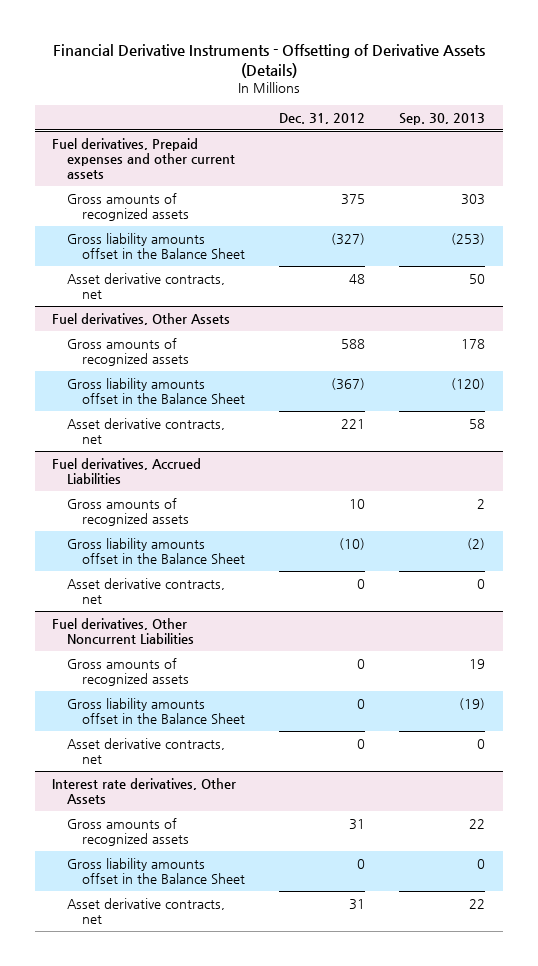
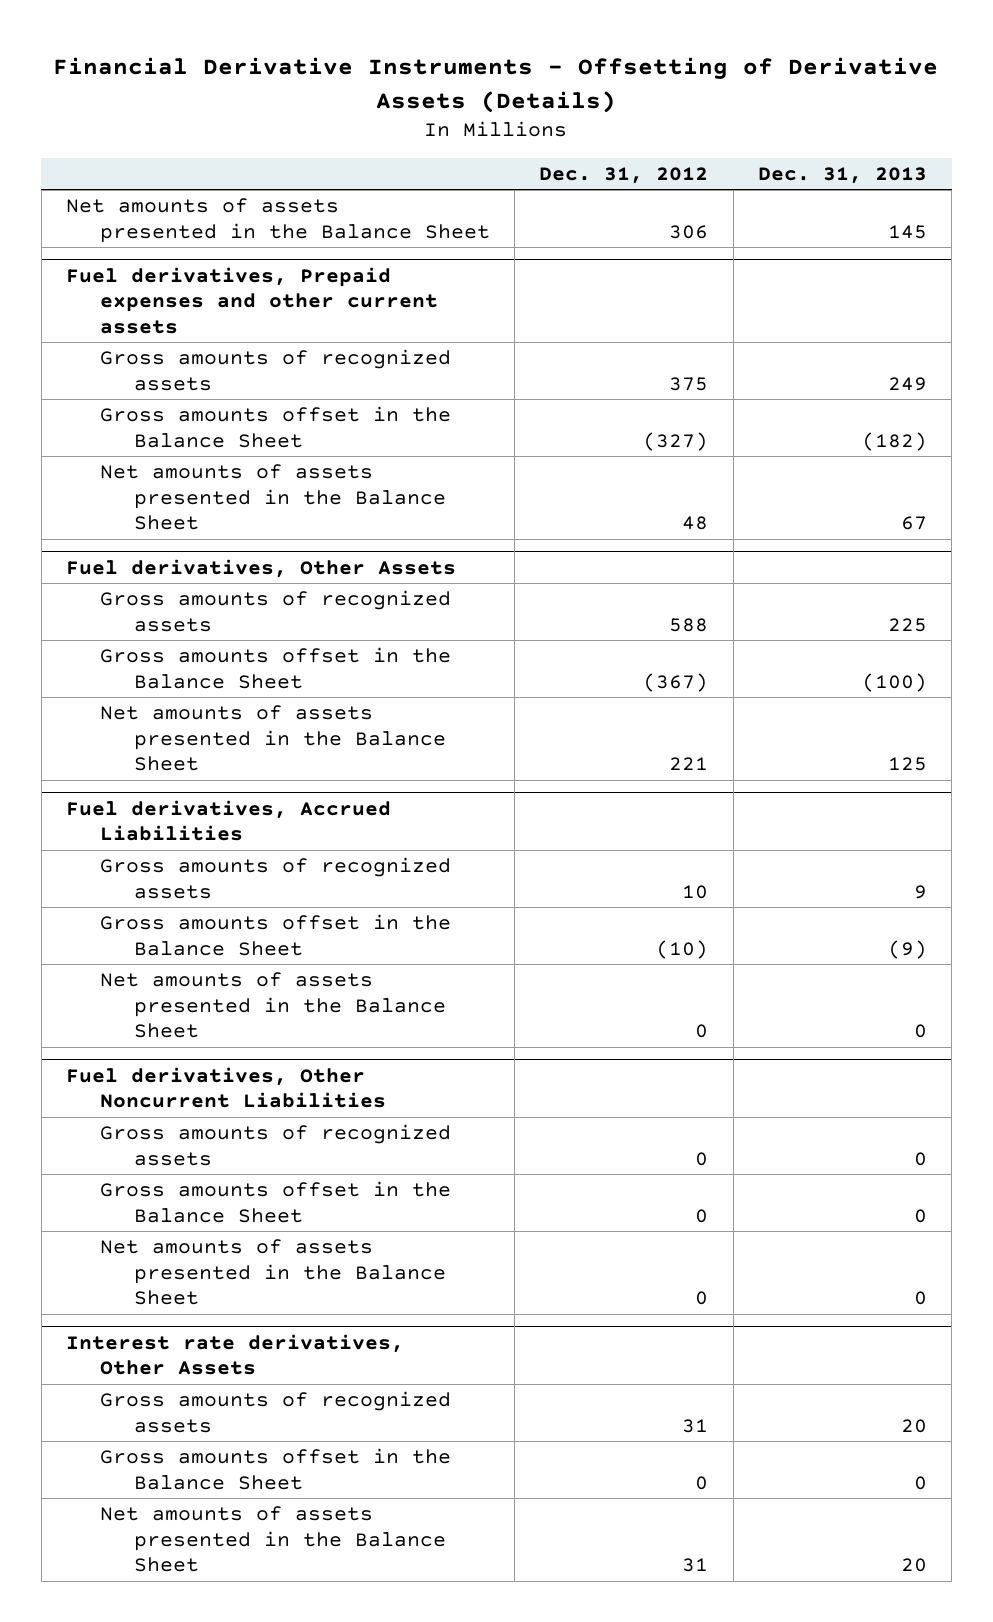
[399,112,486,125] Sep. 30, 2013 -> none
none -> [757,166,927,184] Dec. 31, 2013
none -> [65,197,490,243] Net amounts of assets presented in the Balance Sheet
[67,232,246,260] Gross liability amounts offset in the Balance Sheet -> [99,405,451,448] Gross amounts offset in the Balance Sheet
[67,272,226,300] Asset derivative contracts, net -> [99,463,446,531] Net amounts of assets presented in the Balance Sheet
[67,377,246,405] Gross liability amounts offset in the Balance Sheet -> [99,646,451,689] Gross amounts offset in the Balance Sheet
[67,417,226,445] Asset derivative contracts, net -> [99,704,446,772] Net amounts of assets presented in the Balance Sheet
[67,537,246,565] Gross liability amounts offset in the Balance Sheet -> [99,913,451,956] Gross amounts offset in the Balance Sheet
[67,577,226,605] Asset derivative contracts, net -> [99,971,446,1039] Net amounts of assets presented in the Balance Sheet
[67,697,246,725] Gross liability amounts offset in the Balance Sheet -> [99,1180,451,1223] Gross amounts offset in the Balance Sheet
[67,737,226,765] Asset derivative contracts, net -> [99,1238,446,1306] Net amounts of assets presented in the Balance Sheet
[67,857,246,885] Gross liability amounts offset in the Balance Sheet -> [99,1447,451,1490] Gross amounts offset in the Balance Sheet
[67,897,226,925] Asset derivative contracts, net -> [99,1505,446,1573] Net amounts of assets presented in the Balance Sheet

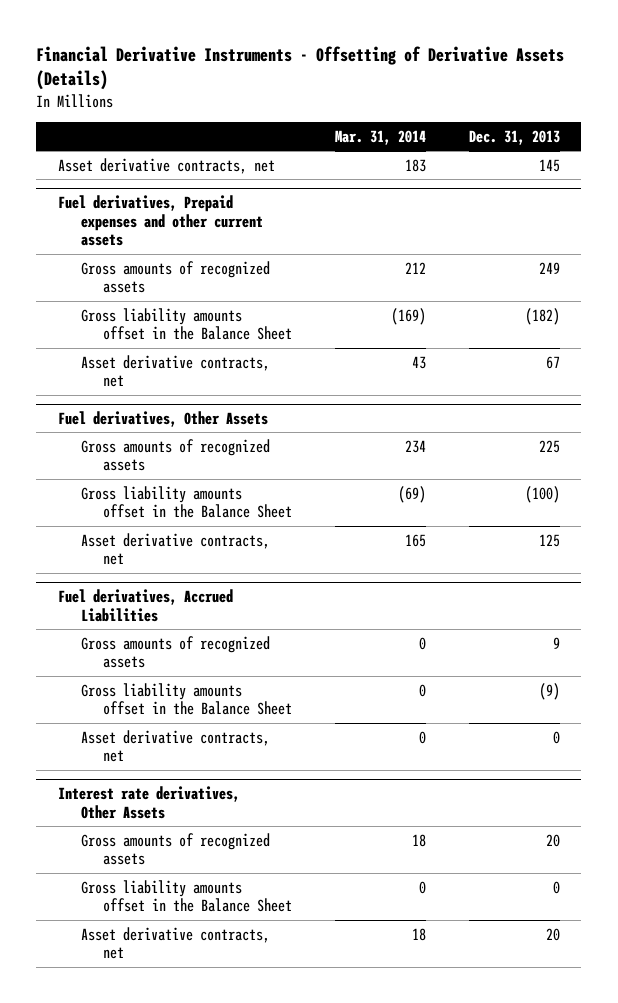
[539,166,709,184] Dec. 31, 2012 -> none
none -> [335,129,427,145] Mar. 31, 2014
[65,197,490,243] Net amounts of assets presented in the Balance Sheet -> [57,157,275,174] Asset derivative contracts, net
[99,405,451,448] Gross amounts offset in the Balance Sheet -> [80,307,293,341] Gross liability amounts offset in the Balance Sheet
[99,463,446,531] Net amounts of assets presented in the Balance Sheet -> [80,354,270,388] Asset derivative contracts, net
[99,646,451,689] Gross amounts offset in the Balance Sheet -> [80,485,293,519] Gross liability amounts offset in the Balance Sheet
[99,704,446,772] Net amounts of assets presented in the Balance Sheet -> [80,532,270,566] Asset derivative contracts, net
[65,1066,386,1109] Fuel derivatives, Other Noncurrent Liabilities -> none
[99,1123,451,1166] Gross amounts of recognized assets -> none
[99,1180,451,1223] Gross amounts offset in the Balance Sheet -> none
[99,1238,446,1306] Net amounts of assets presented in the Balance Sheet -> none
[99,913,451,956] Gross amounts offset in the Balance Sheet -> [80,682,293,716] Gross liability amounts offset in the Balance Sheet
[99,971,446,1039] Net amounts of assets presented in the Balance Sheet -> [80,729,270,763] Asset derivative contracts, net
[99,1447,451,1490] Gross amounts offset in the Balance Sheet -> [80,879,293,913] Gross liability amounts offset in the Balance Sheet
[99,1505,446,1573] Net amounts of assets presented in the Balance Sheet -> [80,926,270,960] Asset derivative contracts, net

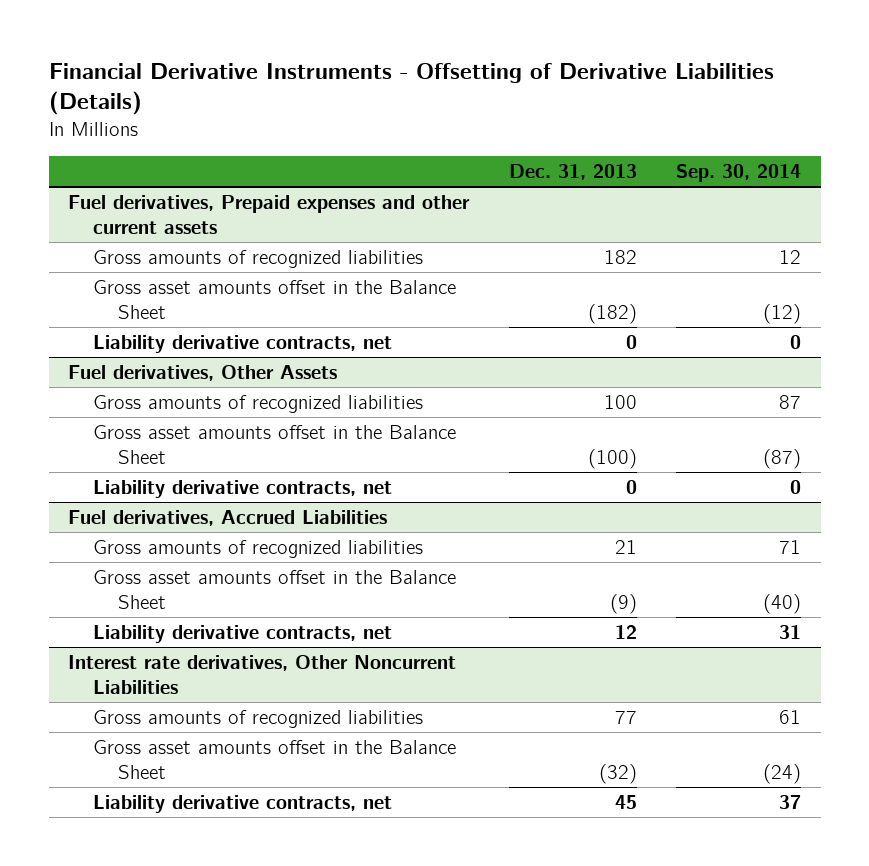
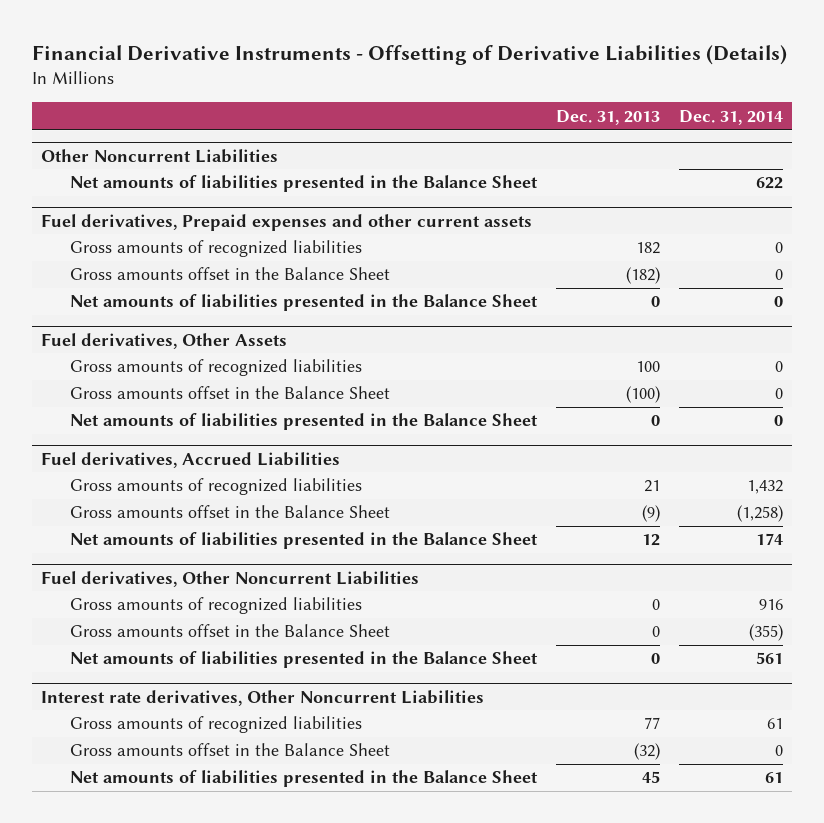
[675,163,801,182] Sep. 30, 2014 -> none
none -> [678,109,783,125] Dec. 31, 2014
none -> [41,148,279,163] Other Noncurrent Liabilities
none -> [69,175,538,193] Net amounts of liabilities presented in the Balance Sheet
[92,279,456,319] Gross asset amounts offset in the Balance Sheet -> [69,267,390,281] Gross amounts offset in the Balance Sheet
[92,334,392,353] Liability derivative contracts, net -> [69,294,538,312] Net amounts of liabilities presented in the Balance Sheet
[92,424,456,464] Gross asset amounts offset in the Balance Sheet -> [69,386,390,400] Gross amounts offset in the Balance Sheet
[92,479,392,498] Liability derivative contracts, net -> [69,413,538,431] Net amounts of liabilities presented in the Balance Sheet
[92,569,456,609] Gross asset amounts offset in the Balance Sheet -> [69,505,390,519] Gross amounts offset in the Balance Sheet
[92,624,392,643] Liability derivative contracts, net -> [69,532,538,550] Net amounts of liabilities presented in the Balance Sheet
none -> [41,570,420,587] Fuel derivatives, Other Noncurrent Liabilities
none -> [69,597,362,615] Gross amounts of recognized liabilities
none -> [69,624,390,638] Gross amounts offset in the Balance Sheet
none -> [69,651,538,669] Net amounts of liabilities presented in the Balance Sheet
[92,739,456,779] Gross asset amounts offset in the Balance Sheet -> [69,743,390,757] Gross amounts offset in the Balance Sheet
[92,794,392,813] Liability derivative contracts, net -> [69,770,538,788] Net amounts of liabilities presented in the Balance Sheet

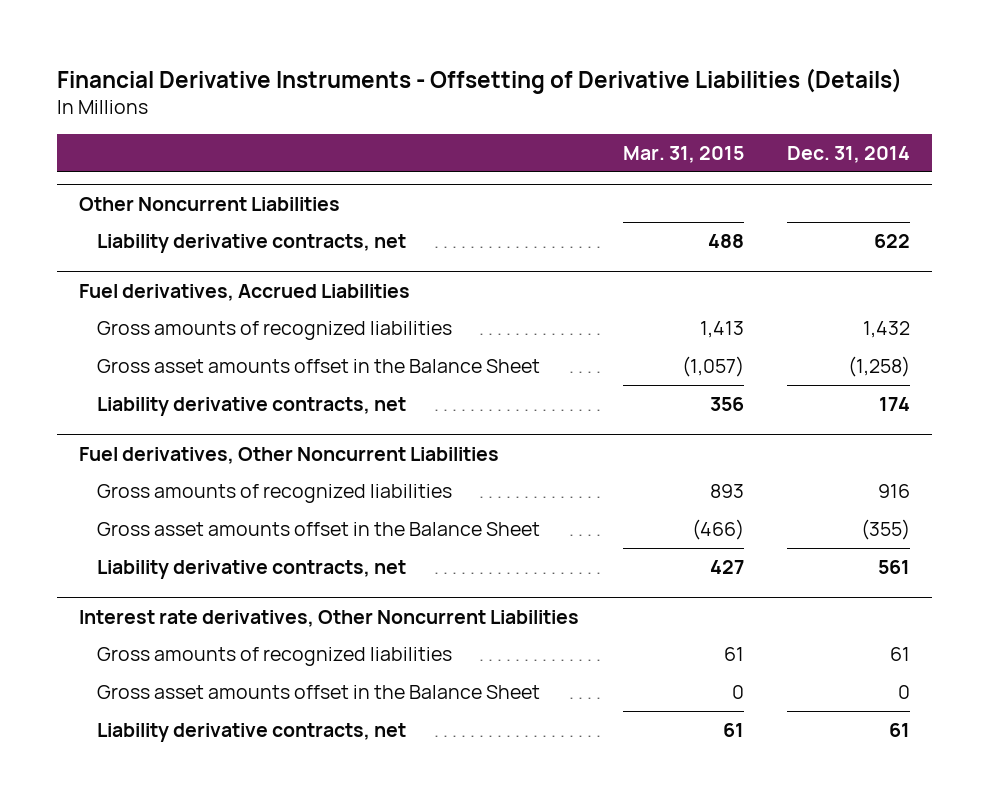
[555,109,660,125] Dec. 31, 2013 -> none
none -> [622,145,744,163] Mar. 31, 2015
[41,213,533,231] Fuel derivatives, Prepaid expenses and other current assets -> none
[69,240,362,258] Gross amounts of recognized liabilities -> none
[69,267,390,281] Gross amounts offset in the Balance Sheet -> none
[69,294,538,312] Net amounts of liabilities presented in the Balance Sheet -> none
[41,332,288,349] Fuel derivatives, Other Assets -> none
[69,359,362,377] Gross amounts of recognized liabilities -> none
[69,386,390,400] Gross amounts offset in the Balance Sheet -> none
[69,413,538,431] Net amounts of liabilities presented in the Balance Sheet -> none
[69,175,538,193] Net amounts of liabilities presented in the Balance Sheet -> [96,234,406,254] Liability derivative contracts, net
[69,505,390,519] Gross amounts offset in the Balance Sheet -> [96,359,540,374] Gross asset amounts offset in the Balance Sheet
[69,532,538,550] Net amounts of liabilities presented in the Balance Sheet -> [96,397,406,417] Liability derivative contracts, net
[69,624,390,638] Gross amounts offset in the Balance Sheet -> [96,522,540,537] Gross asset amounts offset in the Balance Sheet
[69,651,538,669] Net amounts of liabilities presented in the Balance Sheet -> [96,560,406,580] Liability derivative contracts, net
[69,743,390,757] Gross amounts offset in the Balance Sheet -> [96,685,540,700] Gross asset amounts offset in the Balance Sheet
[69,770,538,788] Net amounts of liabilities presented in the Balance Sheet -> [96,723,406,743] Liability derivative contracts, net

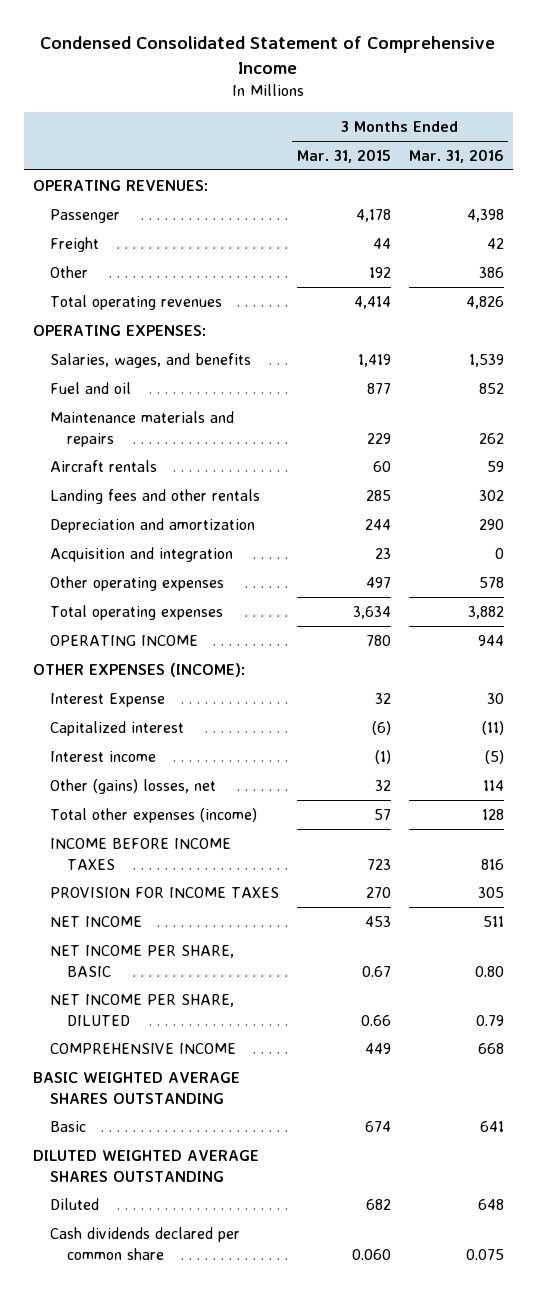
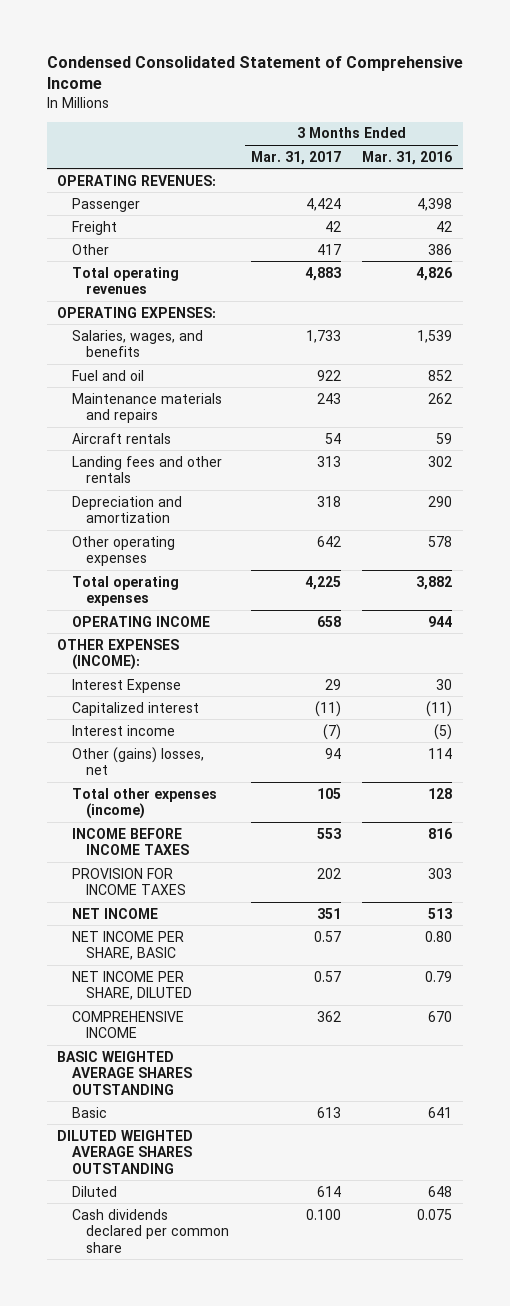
[296,149,391,164] Mar. 31, 2015 -> none
none -> [250,150,341,165] Mar. 31, 2017
[50,546,234,562] Acquisition and integration -> none
[477,886,504,898] 305 -> [428,867,453,879] 303
[482,915,504,927] 511 -> [428,907,453,919] 513
[477,1042,504,1054] 668 -> [428,1010,453,1022] 670

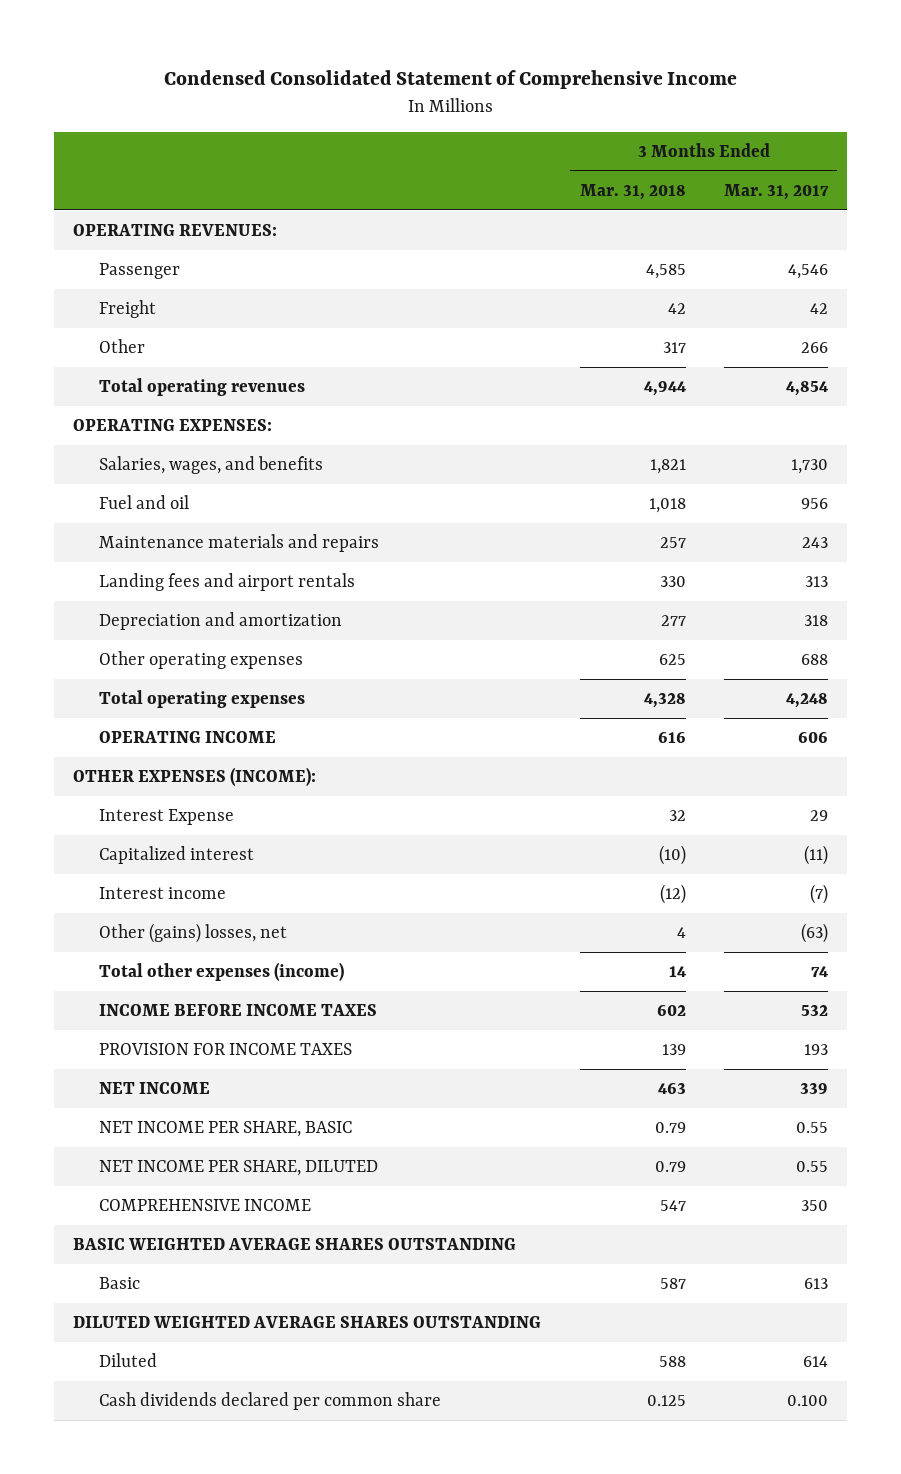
[362,150,453,165] Mar. 31, 2016 -> none
none -> [579,183,686,200] Mar. 31, 2018
[305,197,341,211] 4,424 -> [787,264,828,280] 4,546
[316,243,341,255] 417 -> [800,342,828,354] 266
[304,266,341,281] 4,883 -> [785,381,828,397] 4,854
[305,329,341,343] 1,733 -> [790,459,828,475] 1,730
[316,369,341,381] 922 -> [800,498,828,510] 956
[71,432,171,444] Aircraft rentals -> none
[71,455,222,484] Landing fees and other rentals -> [99,573,356,592] Landing fees and airport rentals
[316,535,341,547] 642 -> [800,654,828,666] 688
[304,575,341,590] 4,225 -> [785,693,828,709] 4,248
[316,615,341,627] 658 -> [797,732,828,744] 606
[324,747,341,759] 94 -> [800,923,828,944] (63)
[316,787,341,799] 105 -> [810,966,828,978] 74
[316,827,341,839] 553 -> [800,1005,828,1017] 532
[316,867,341,879] 202 -> [803,1044,828,1056] 193
[316,907,341,919] 351 -> [799,1083,828,1095] 339
[313,930,341,942] 0.57 -> [795,1122,828,1134] 0.55
[313,970,341,982] 0.57 -> [795,1161,828,1173] 0.55
[316,1010,341,1022] 362 -> [800,1200,828,1212] 350

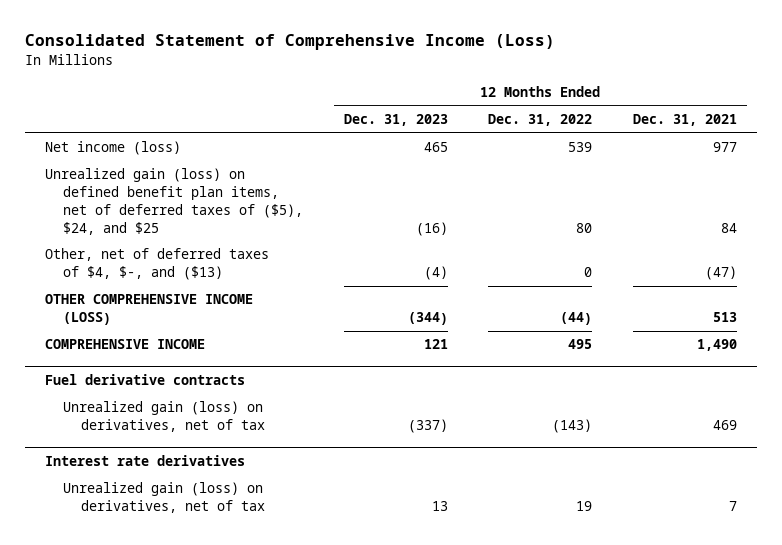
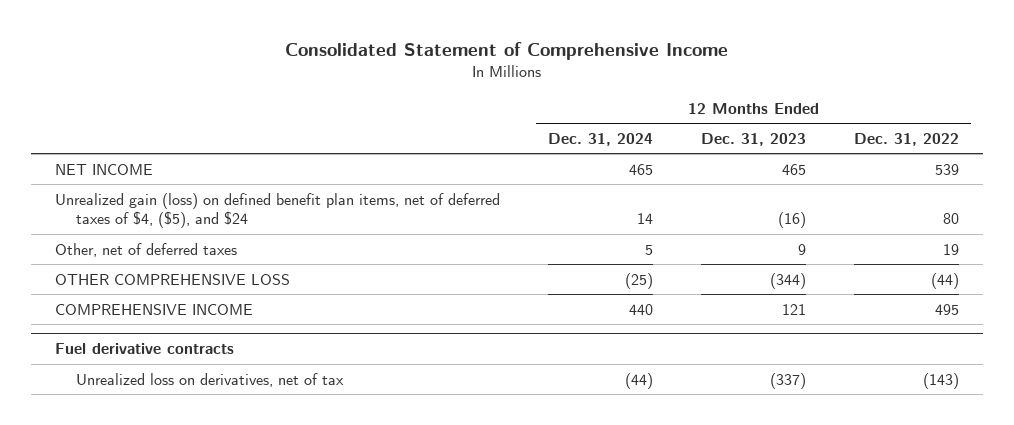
[24,34,555,51] Consolidated Statement of Comprehensive Income (Loss) -> [284,41,728,60] Consolidated Statement of Comprehensive Income
[632,113,737,126] Dec. 31, 2021 -> none
none -> [547,133,653,147] Dec. 31, 2024
[45,141,182,156] Net income (loss) -> [54,163,153,175] NET INCOME
[45,168,304,235] Unrealized gain (loss) on defined benefit plan items, net of deferred taxes of ($5), $24, and $25 -> [54,192,500,229] Unrealized gain (loss) on defined benefit plan items, net of deferred taxes of $4, ($5), and $24
[45,248,270,281] Other, net of deferred taxes of $4, $-, and ($13) -> [54,242,237,257] Other, net of deferred taxes
[423,266,448,281] (4) -> [798,243,807,255] 9
[584,267,593,278] 0 -> [943,243,960,255] 19
[45,294,254,326] OTHER COMPREHENSIVE INCOME (LOSS) -> [54,273,290,285] OTHER COMPREHENSIVE LOSS
[45,455,246,467] Interest rate derivatives -> none
[63,482,266,514] Unrealized gain (loss) on derivatives, net of tax -> none
[63,401,266,433] Unrealized gain (loss) on derivatives, net of tax -> [76,372,345,387] Unrealized loss on derivatives, net of tax

